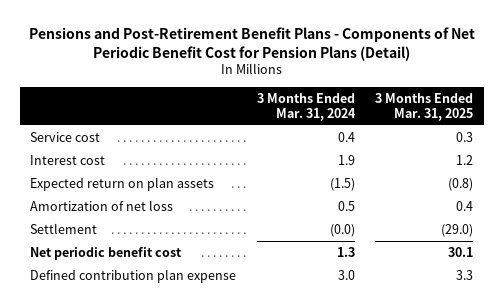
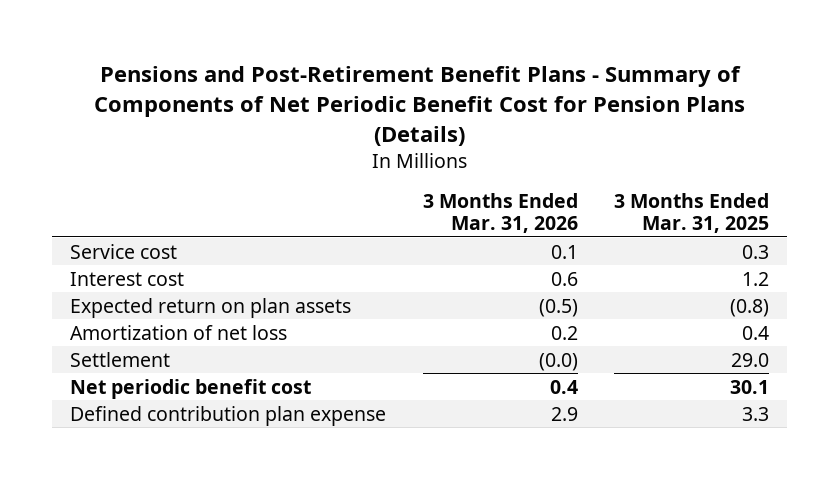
[28,26,475,61] Pensions and Post-Retirement Benefit Plans - Components of Net Periodic Benefit Cost for Pension Plans (Detail) -> [93,65,745,146] Pensions and Post-Retirement Benefit Plans - Summary of Components of Net Periodic Benefit Cost for Pension Plans (Details)
[256,92,356,121] 3 Months Ended Mar. 31, 2024 -> none
none -> [422,192,578,234] 3 Months Ended Mar. 31, 2026
[441,223,474,237] (29.0) -> [731,352,770,367] 29.0

